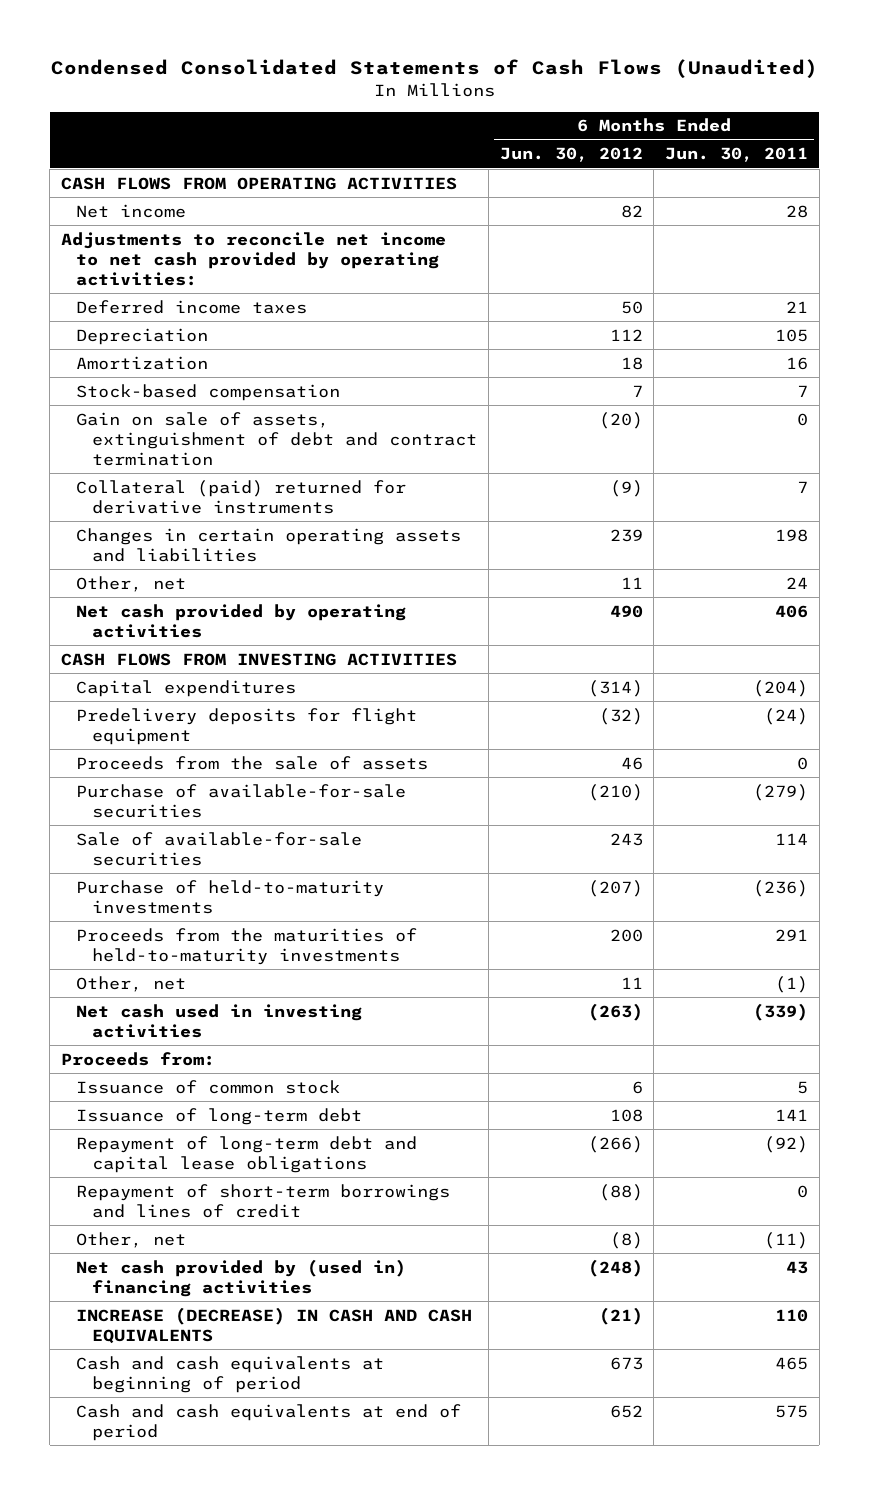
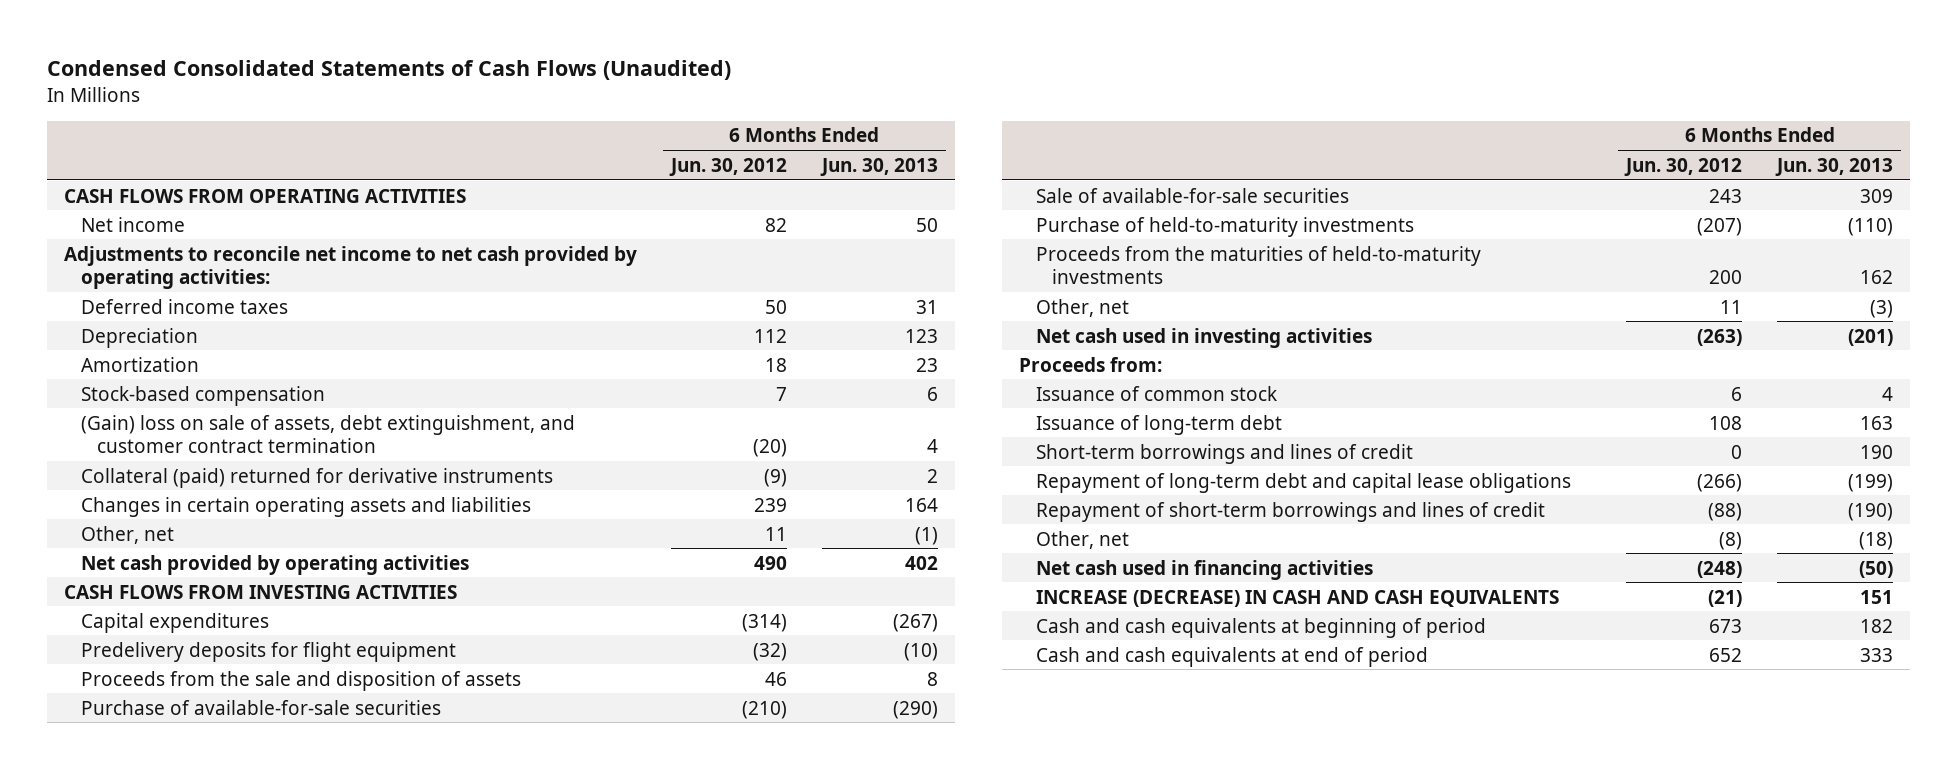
[665,147,809,163] Jun. 30, 2011 -> none
none -> [819,157,938,176] Jun. 30, 2013
[76,411,477,466] Gain on sale of assets, extinguishment of debt and contract termination -> [80,414,575,454] (Gain) loss on sale of assets, debt extinguishment, and customer contract termination
[76,755,429,770] Proceeds from the sale of assets -> [80,670,521,691] Proceeds from the sale and disposition of assets
none -> [1035,443,1413,464] Short-term borrowings and lines of credit
[76,1258,407,1297] Net cash provided by (used in) financing activities -> [1035,559,1373,580] Net cash used in financing activities

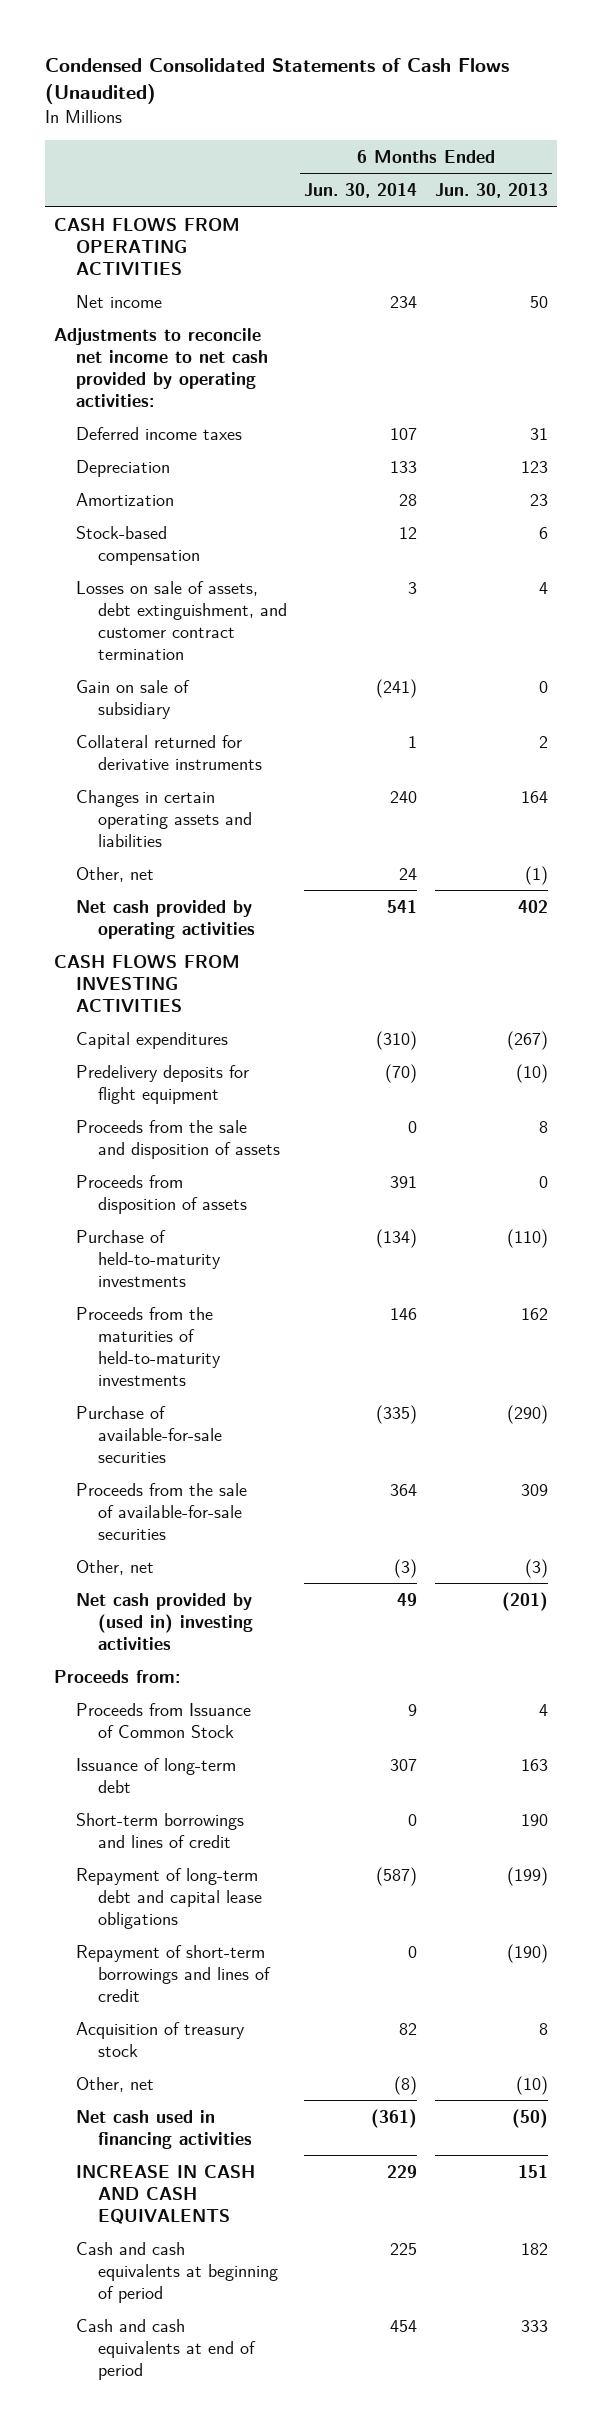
[669,157,788,176] Jun. 30, 2012 -> none
none -> [304,183,418,199] Jun. 30, 2014
[80,414,575,454] (Gain) loss on sale of assets, debt extinguishment, and customer contract termination -> [75,580,287,660] Losses on sale of assets, debt extinguishment, and customer contract termination
none -> [75,679,190,719] Gain on sale of subsidiary
[80,467,553,488] Collateral (paid) returned for derivative instruments -> [75,734,262,770] Collateral returned for derivative instruments
[1035,187,1349,203] Sale of available-for-sale securities -> none
none -> [75,1174,247,1214] Proceeds from disposition of assets
[80,699,441,715] Purchase of available-for-sale securities -> [75,1405,222,1463] Purchase of available-for-sale securities
none -> [75,1482,247,1540] Proceeds from the sale of available-for-sale securities
[1035,327,1372,348] Net cash used in investing activities -> [75,1592,253,1650] Net cash provided by (used in) investing activities
[1035,385,1277,401] Issuance of common stock -> [75,1702,251,1738] Proceeds from Issuance of Common Stock
none -> [75,2021,245,2057] Acquisition of treasury stock
[1858,531,1893,550] (18) -> [515,2075,548,2095] (10)
[1035,589,1559,607] INCREASE (DECREASE) IN CASH AND CASH EQUIVALENTS -> [75,2164,255,2224] INCREASE IN CASH AND CASH EQUIVALENTS

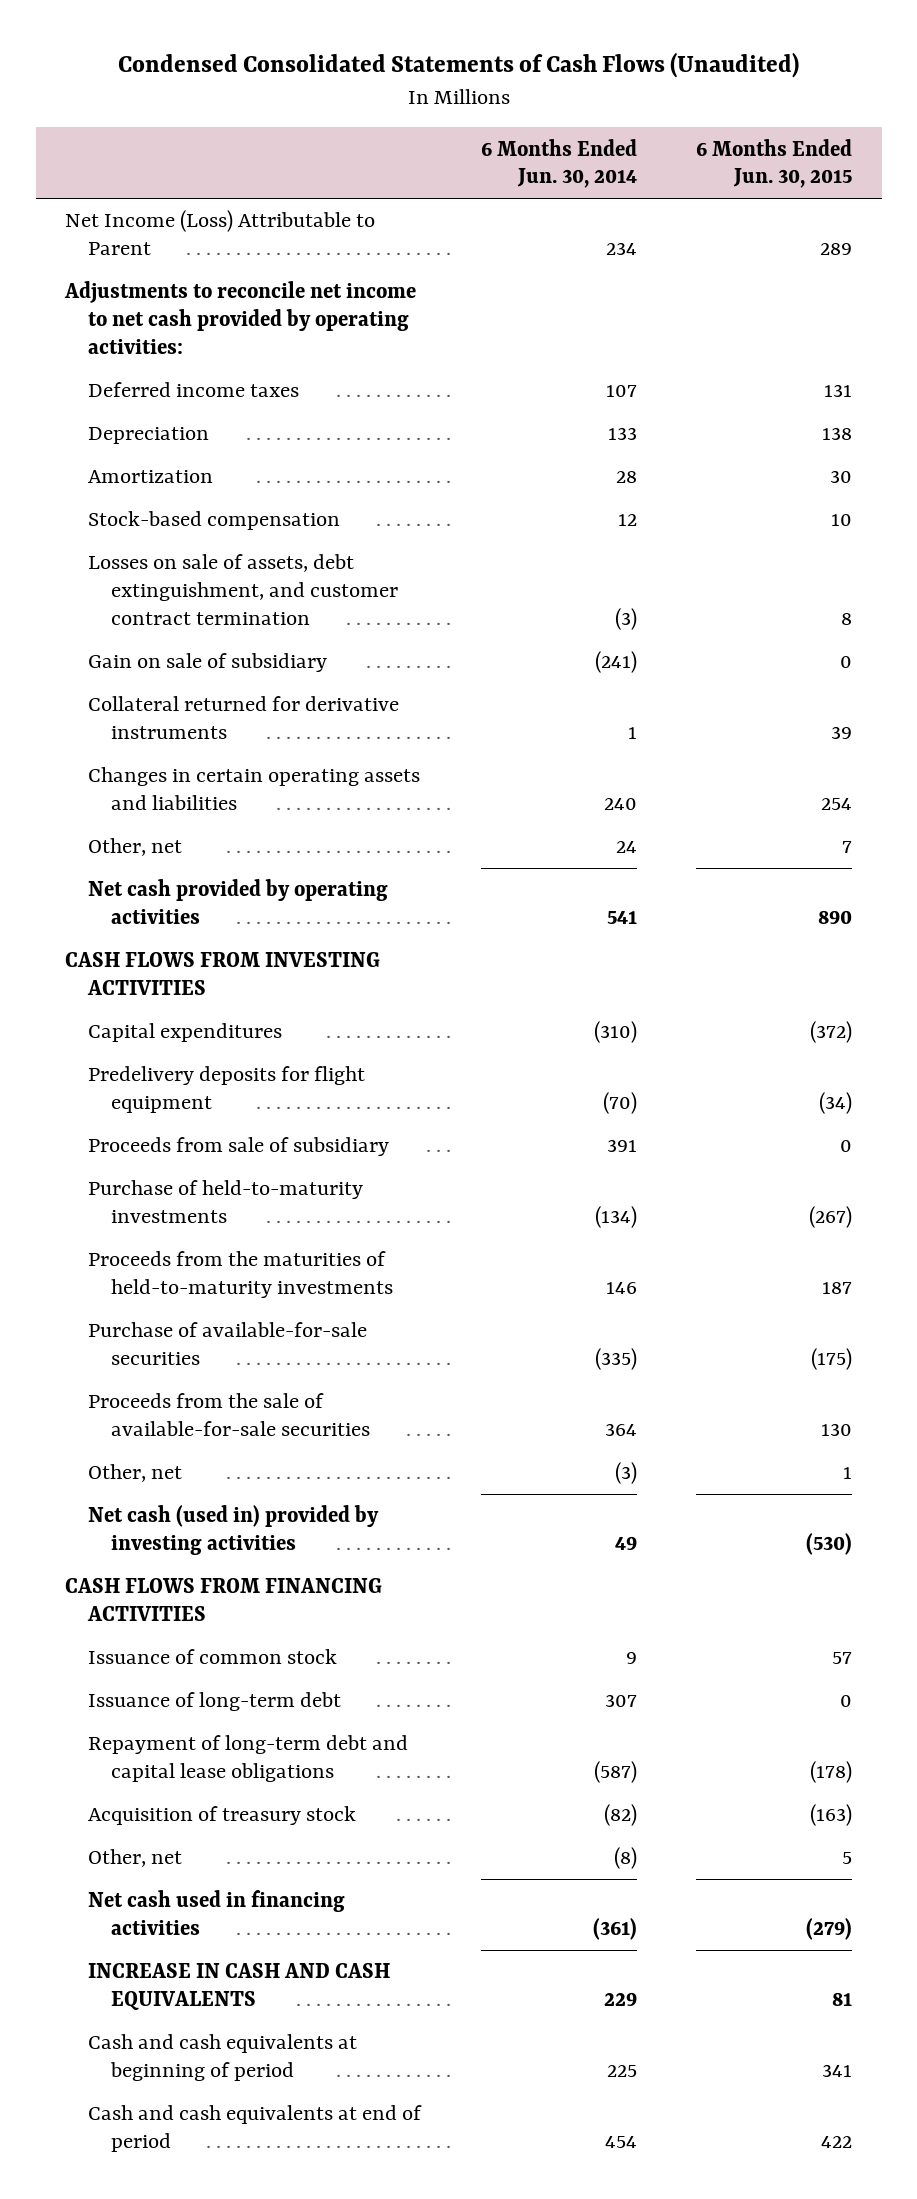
[434,183,548,199] Jun. 30, 2013 -> none
none -> [695,138,852,189] 6 Months Ended Jun. 30, 2015
[53,217,240,275] CASH FLOWS FROM OPERATING ACTIVITIES -> none
[75,294,162,308] Net income -> [65,210,376,255] Net Income (Loss) Attributable to Parent
[408,581,418,594] 3 -> [614,607,637,630] (3)
[75,1119,280,1159] Proceeds from the sale and disposition of assets -> none
[75,1174,247,1214] Proceeds from disposition of assets -> [88,1137,390,1157] Proceeds from sale of subsidiary
[53,1669,180,1683] Proceeds from: -> none
[75,1592,253,1650] Net cash provided by (used in) investing activities -> [88,1505,380,1555] Net cash (used in) provided by investing activities
none -> [65,1578,383,1621] CASH FLOWS FROM FINANCING ACTIVITIES
[75,1702,251,1738] Proceeds from Issuance of Common Stock -> [88,1649,338,1665] Issuance of common stock
[75,1812,244,1848] Short-term borrowings and lines of credit -> none
[75,1944,271,2002] Repayment of short-term borrowings and lines of credit -> none
[399,2022,418,2035] 82 -> [603,1804,637,1827] (82)

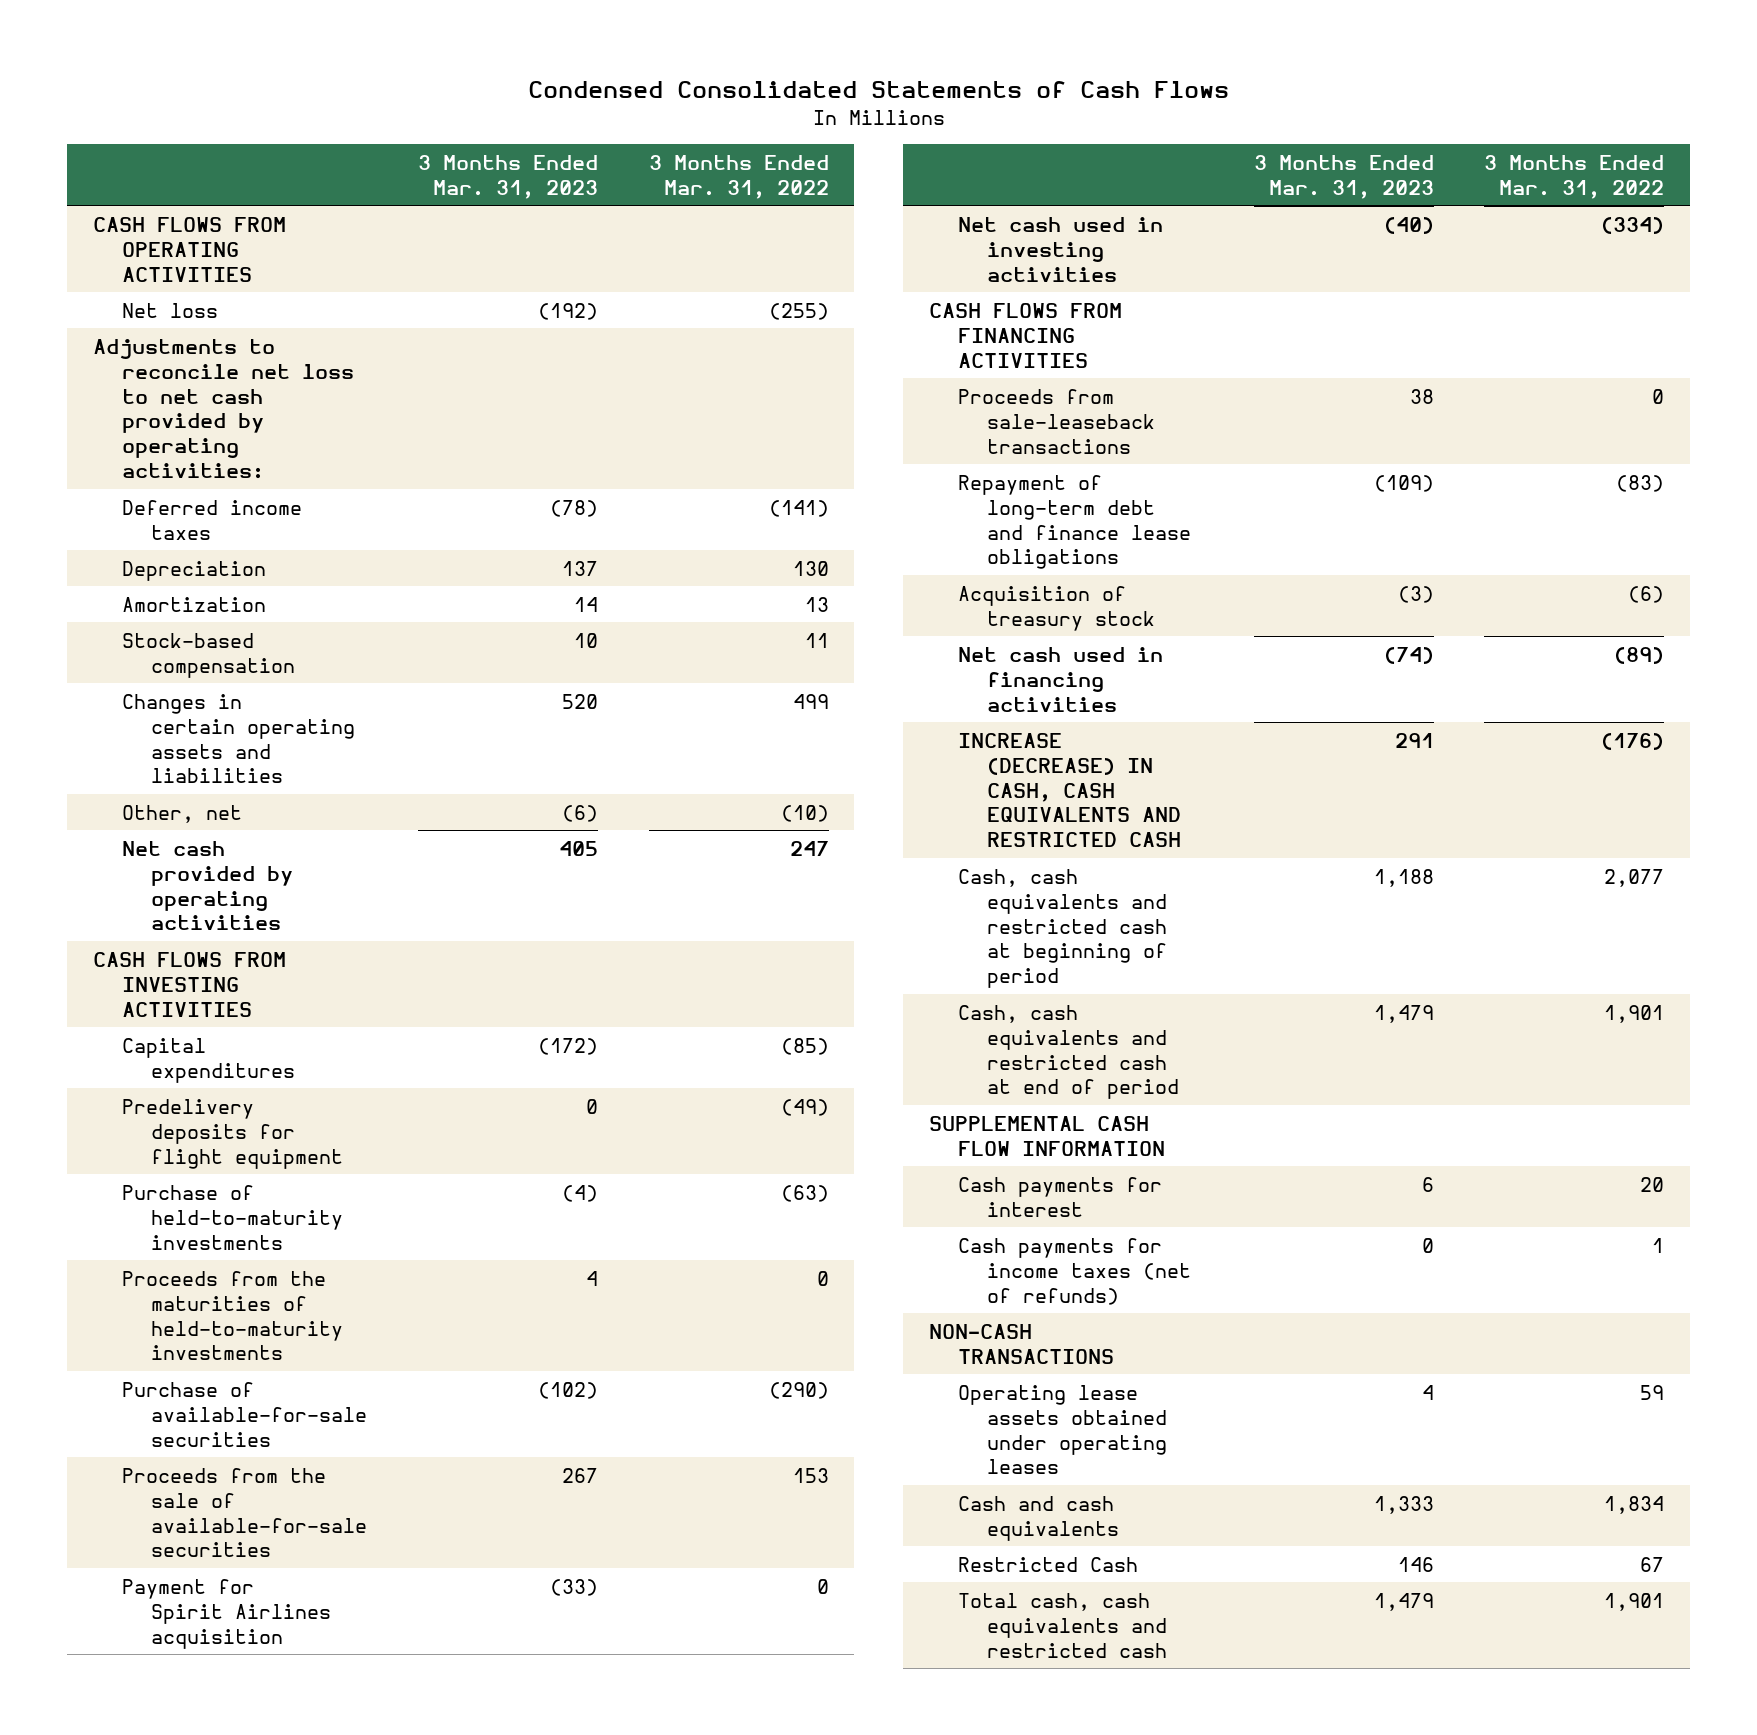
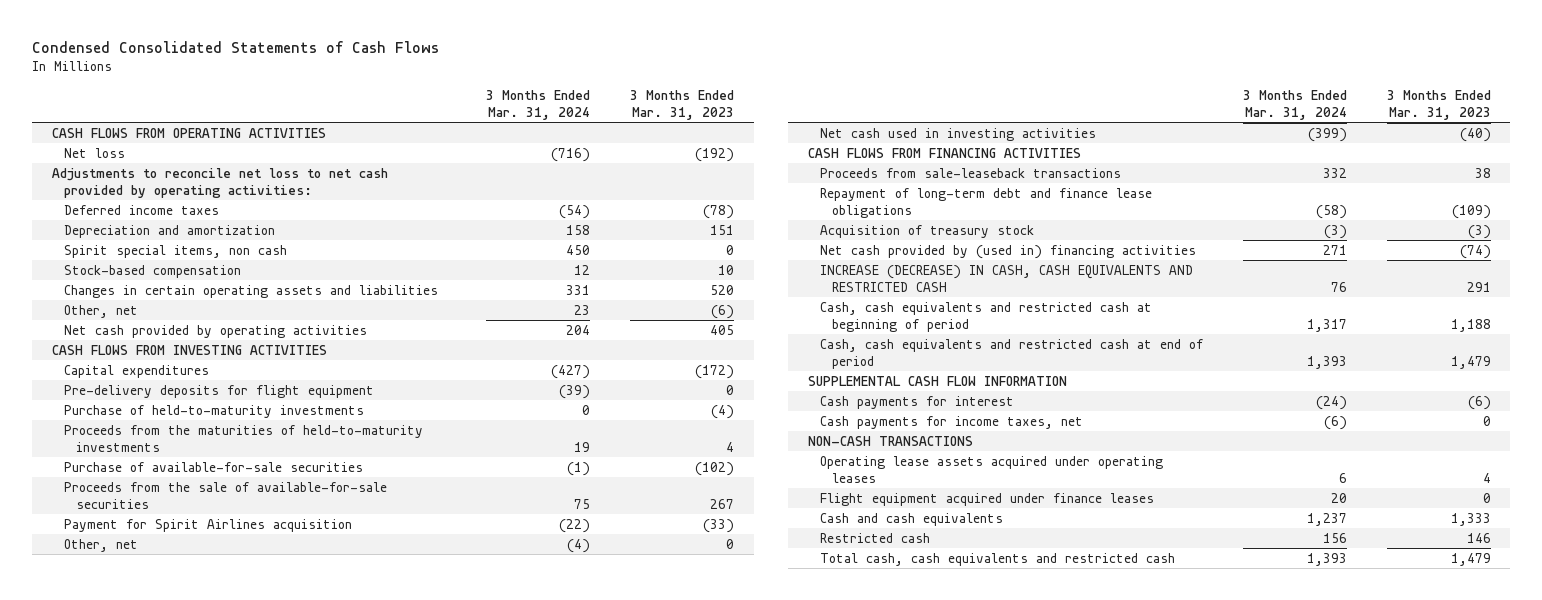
[648,154,829,199] 3 Months Ended Mar. 31, 2022 -> none
none -> [486,89,591,120] 3 Months Ended Mar. 31, 2024
[122,560,267,581] Depreciation -> none
[122,596,267,612] Amortization -> none
none -> [63,224,275,238] Depreciation and amortization
none -> [63,244,287,258] Spirit special items, non cash
[122,1098,344,1169] Predelivery deposits for flight equipment -> [63,384,374,398] Pre-delivery deposits for flight equipment
none -> [63,538,138,552] Other, net
[957,646,1163,712] Net cash used in financing activities -> [820,244,1197,259] Net cash provided by (used in) financing activities
[1421,1176,1434,1192] 6 -> [1467,395,1491,410] (6)
[957,1237,1191,1305] Cash payments for income taxes (net of refunds) -> [820,415,1084,429] Cash payments for income taxes, net
[957,1384,1167,1475] Operating lease assets obtained under operating leases -> [820,455,1164,483] Operating lease assets acquired under operating leases
none -> [820,492,1155,506] Flight equipment acquired under finance leases
[957,1556,1138,1572] Restricted Cash -> [820,532,931,543] Restricted cash

